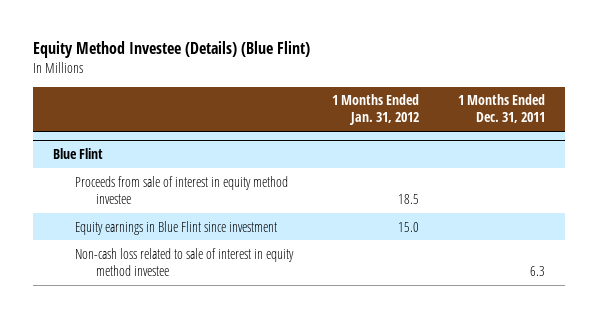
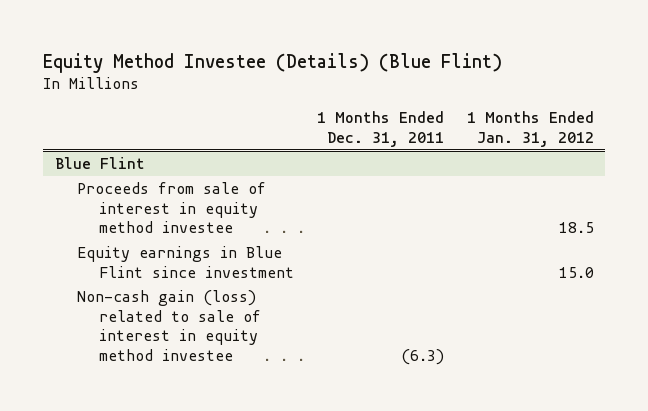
[74,247,294,276] Non-cash loss related to sale of interest in equity method investee -> [76,289,261,362] Non-cash gain (loss) related to sale of interest in equity method investee
[529,265,545,276] 6.3 -> [400,349,444,366] (6.3)

